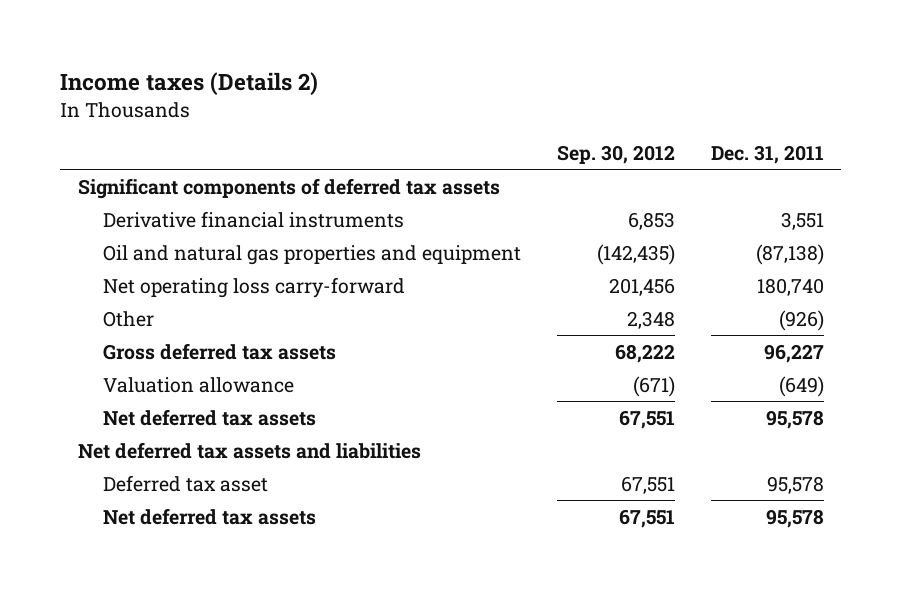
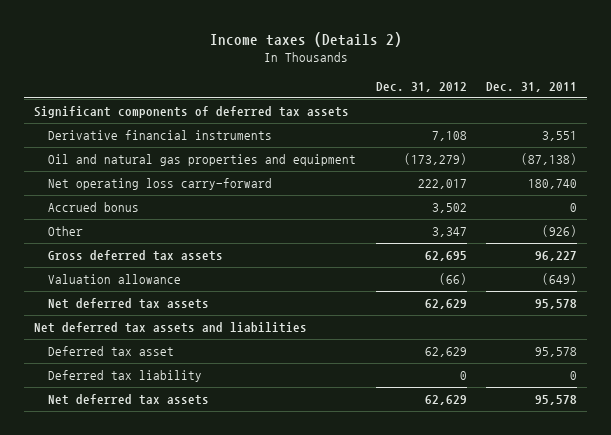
[556,144,675,164] Sep. 30, 2012 -> none
none -> [375,81,467,92] Dec. 31, 2012
none -> [47,202,139,213] Accrued bonus
none -> [47,370,202,383] Deferred tax liability

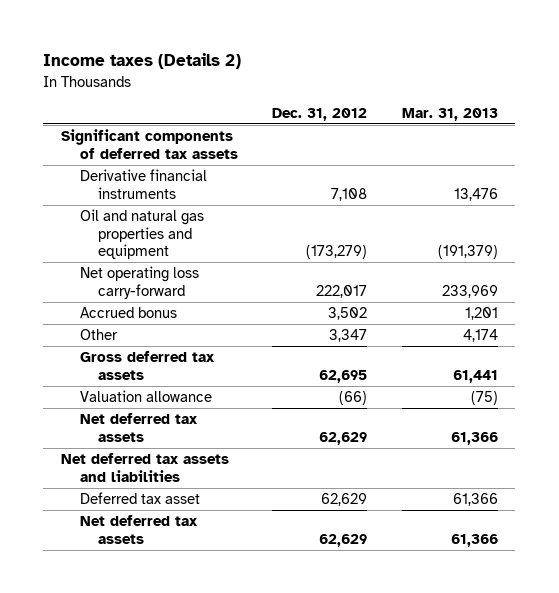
[486,81,578,92] Dec. 31, 2011 -> none
none -> [401,107,498,121] Mar. 31, 2013
[47,370,202,383] Deferred tax liability -> none

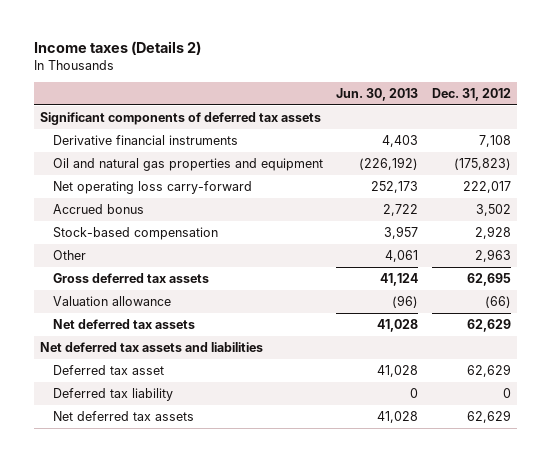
[401,107,498,121] Mar. 31, 2013 -> none
none -> [336,87,419,101] Jun. 30, 2013
[306,245,368,260] (173,279) -> [453,157,511,170] (175,823)
none -> [52,226,218,240] Stock-based compensation
[329,329,368,343] 3,347 -> [474,248,511,262] 2,963
none -> [52,387,173,401] Deferred tax liability

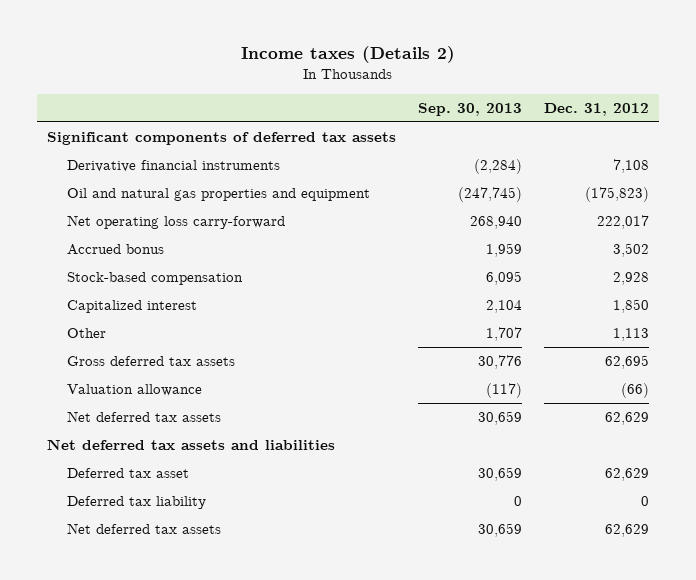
[336,87,419,101] Jun. 30, 2013 -> none
none -> [417,102,522,116] Sep. 30, 2013
none -> [66,300,197,314] Capitalized interest
[474,248,511,262] 2,963 -> [612,328,649,342] 1,113

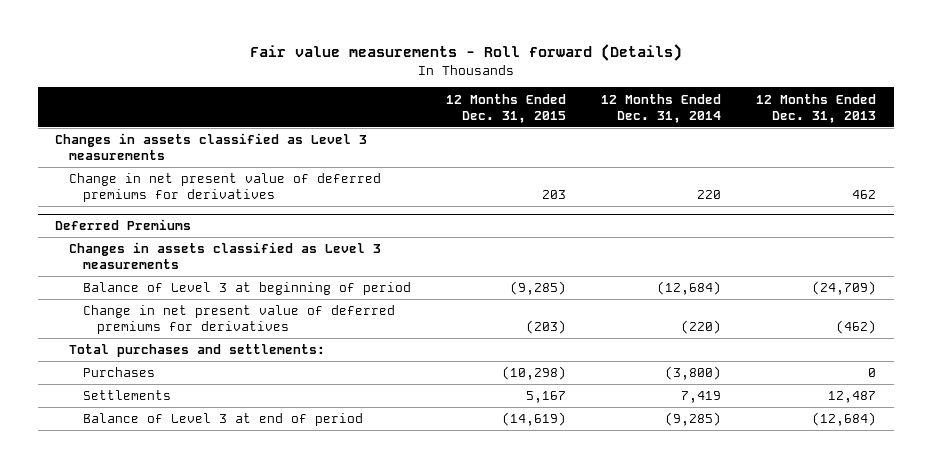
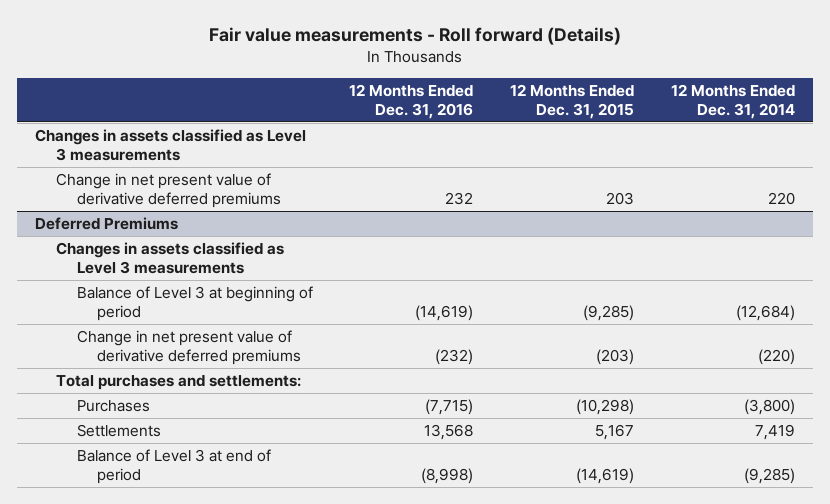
[756,93,877,123] 12 Months Ended Dec. 31, 2013 -> none
none -> [349,83,474,119] 12 Months Ended Dec. 31, 2016
[69,173,382,203] Change in net present value of deferred premiums for derivatives -> [56,173,281,208] Change in net present value of derivative deferred premiums
[83,305,396,335] Change in net present value of deferred premiums for derivatives -> [76,330,302,365] Change in net present value of derivative deferred premiums

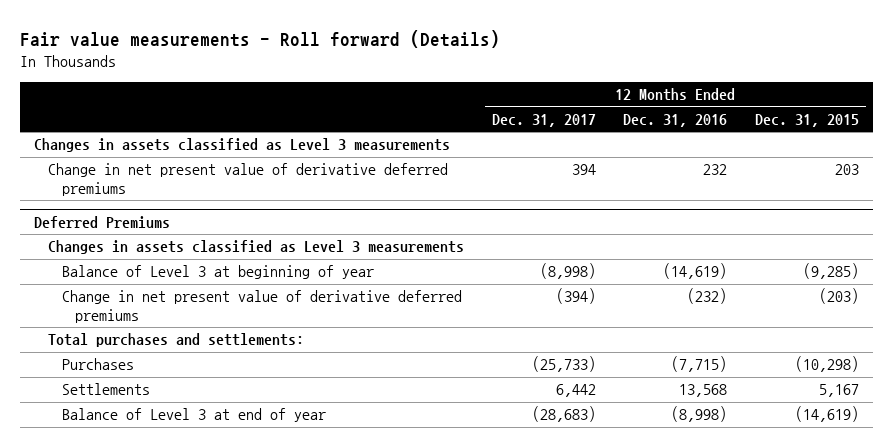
[670,83,795,119] 12 Months Ended Dec. 31, 2014 -> none
none -> [491,114,596,128] Dec. 31, 2017
[76,286,313,321] Balance of Level 3 at beginning of period -> [61,265,374,280] Balance of Level 3 at beginning of year
[76,449,271,484] Balance of Level 3 at end of period -> [61,408,326,423] Balance of Level 3 at end of year

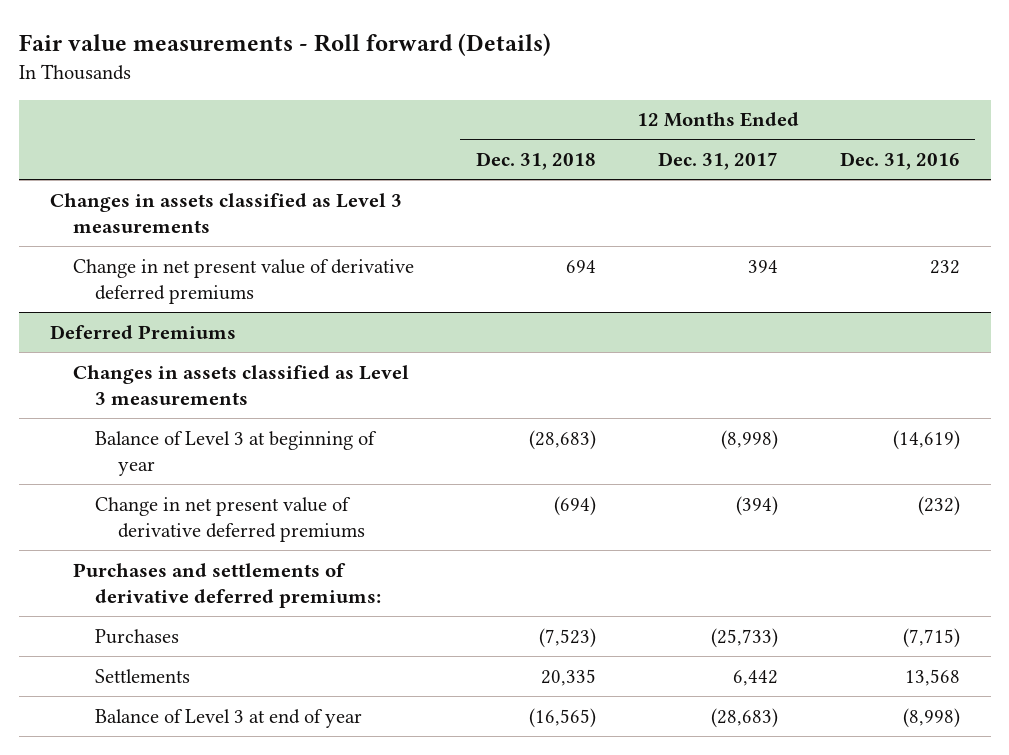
[755,114,860,128] Dec. 31, 2015 -> none
none -> [475,151,596,170] Dec. 31, 2018
[47,333,304,348] Total purchases and settlements: -> [72,562,382,608] Purchases and settlements of derivative deferred premiums:

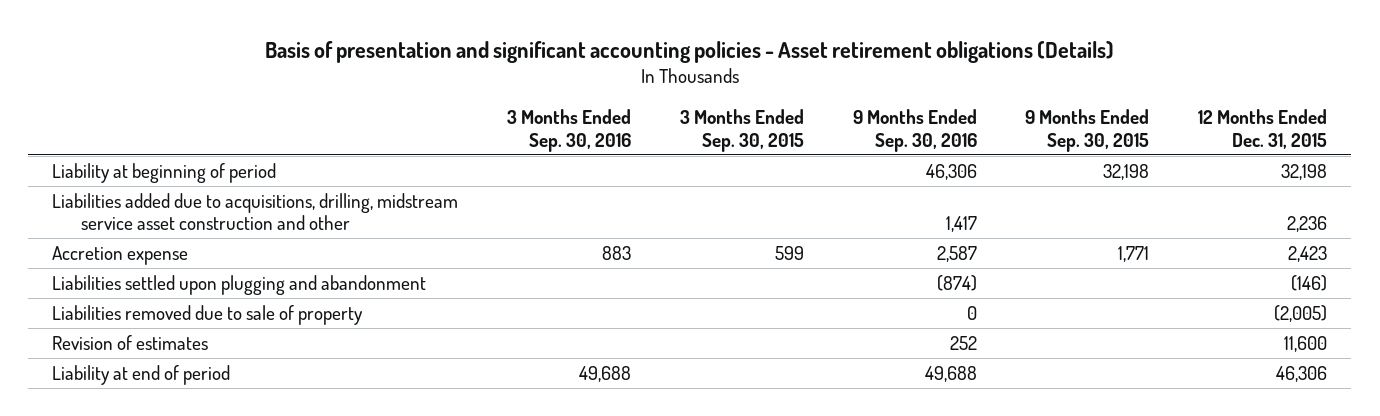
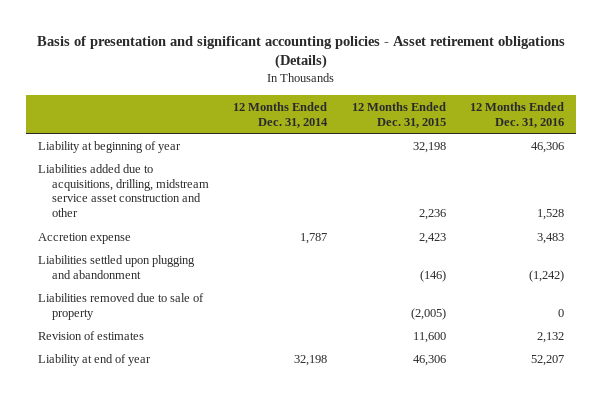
[507,109,632,152] 3 Months Ended Sep. 30, 2016 -> none
[679,109,804,152] 3 Months Ended Sep. 30, 2015 -> none
[852,109,977,152] 9 Months Ended Sep. 30, 2016 -> none
[1025,109,1150,152] 9 Months Ended Sep. 30, 2015 -> none
none -> [233,101,329,128] 12 Months Ended Dec. 31, 2014
none -> [470,101,565,128] 12 Months Ended Dec. 31, 2016
[52,162,277,183] Liability at beginning of period -> [38,140,182,153] Liability at beginning of year
[52,364,231,385] Liability at end of period -> [38,353,152,366] Liability at end of year

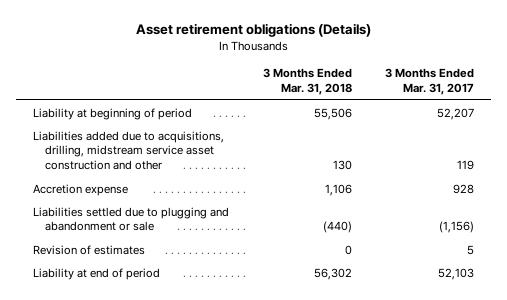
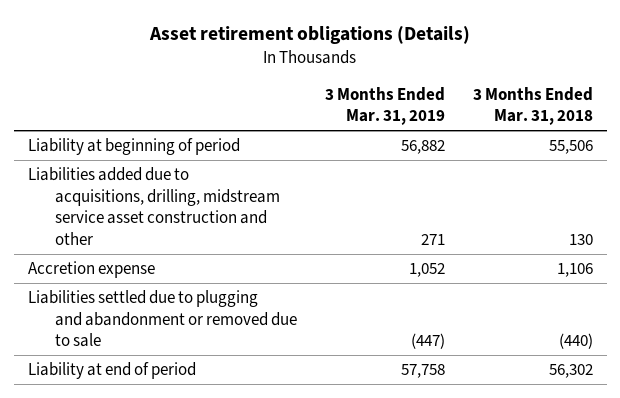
[385,68,475,96] 3 Months Ended Mar. 31, 2017 -> none
none -> [324,86,445,126] 3 Months Ended Mar. 31, 2019
[33,244,146,255] Revision of estimates -> none
[33,206,230,232] Liabilities settled due to plugging and abandonment or sale -> [27,290,297,348] Liabilities settled due to plugging and abandonment or removed due to sale

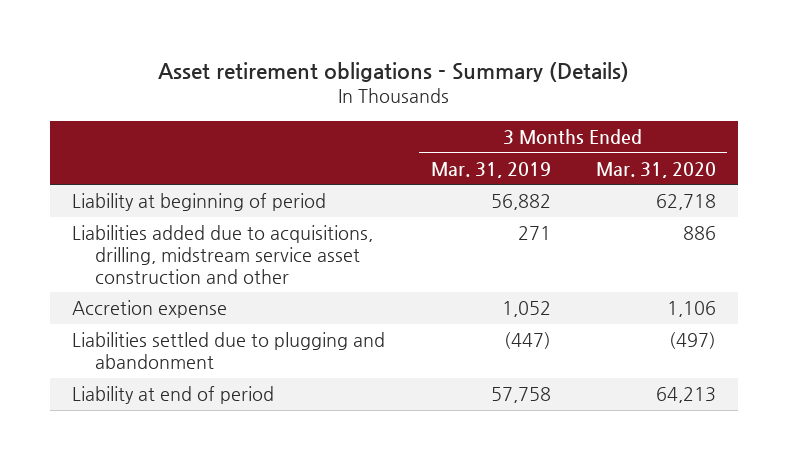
[149,25,471,44] Asset retirement obligations (Details) -> [158,61,630,82] Asset retirement obligations - Summary (Details)
[472,86,593,126] 3 Months Ended Mar. 31, 2018 -> none
none -> [595,161,716,178] Mar. 31, 2020
[27,290,297,348] Liabilities settled due to plugging and abandonment or removed due to sale -> [72,332,386,369] Liabilities settled due to plugging and abandonment

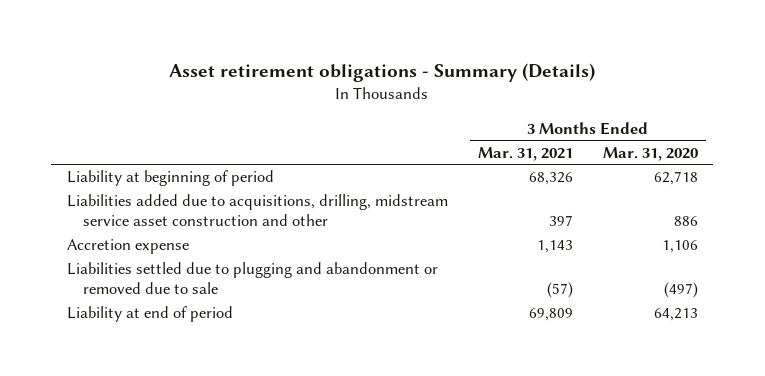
[430,161,551,178] Mar. 31, 2019 -> none
none -> [477,146,573,161] Mar. 31, 2021
[72,332,386,369] Liabilities settled due to plugging and abandonment -> [66,262,438,294] Liabilities settled due to plugging and abandonment or removed due to sale

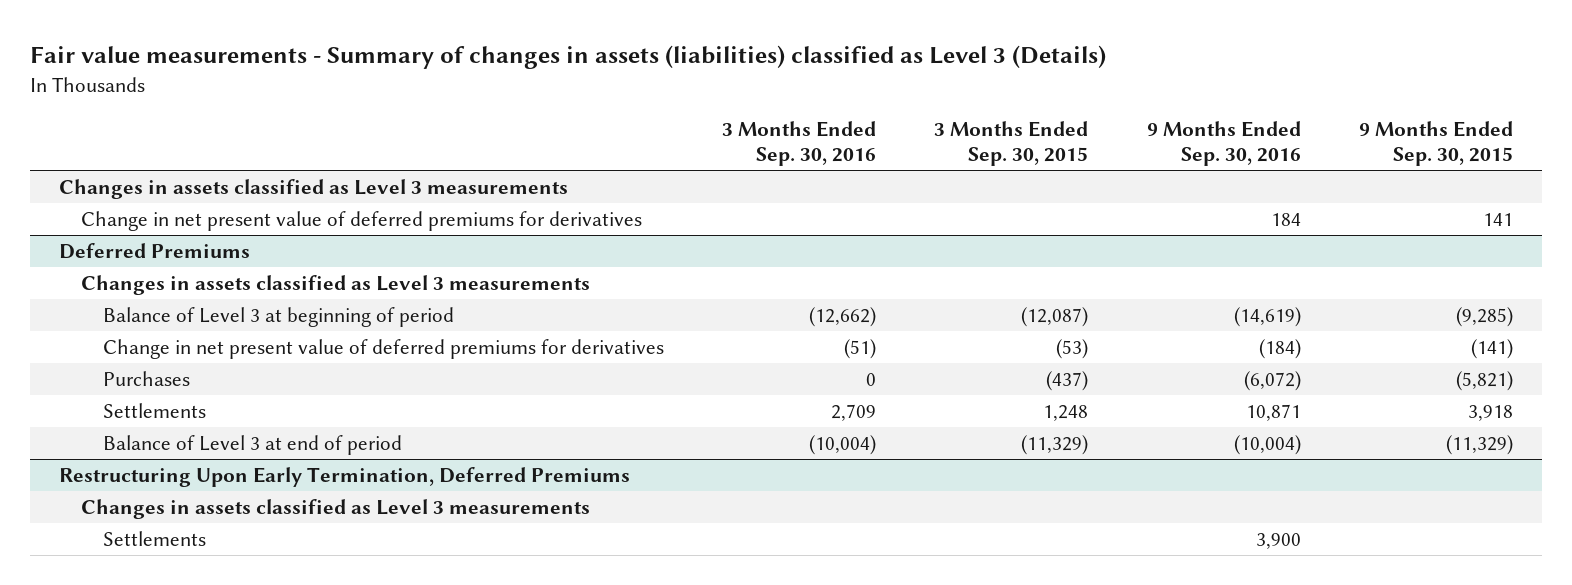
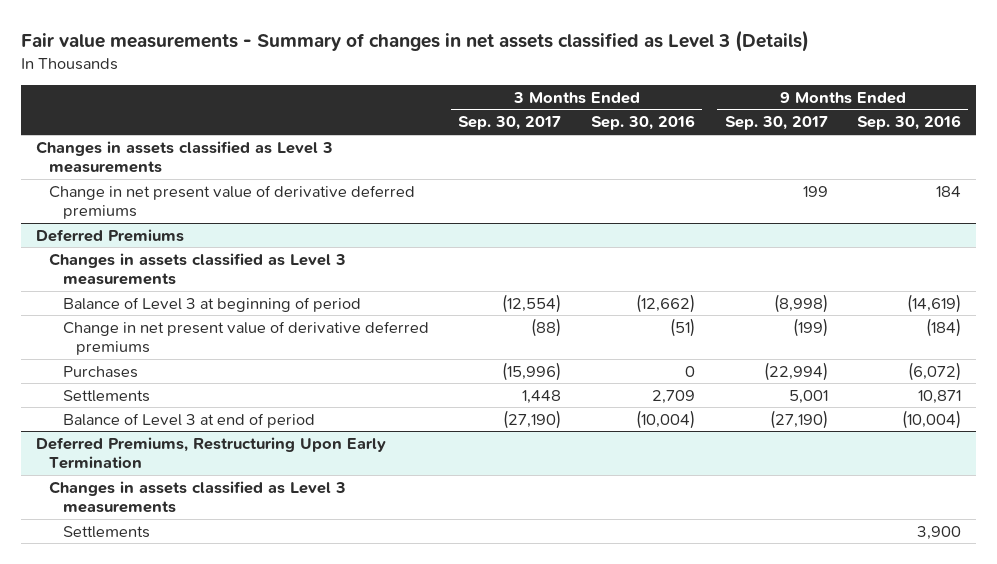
[30,45,1107,70] Fair value measurements - Summary of changes in assets (liabilities) classified as Level 3 (Details) -> [21,29,810,52] Fair value measurements - Summary of changes in net assets classified as Level 3 (Details)
[934,121,1089,167] 3 Months Ended Sep. 30, 2015 -> none
[1358,121,1513,167] 9 Months Ended Sep. 30, 2015 -> none
none -> [458,116,562,131] Sep. 30, 2017
none -> [724,116,828,131] Sep. 30, 2017
[81,210,643,231] Change in net present value of deferred premiums for derivatives -> [49,184,416,219] Change in net present value of derivative deferred premiums
[103,338,665,359] Change in net present value of deferred premiums for derivatives -> [62,320,429,355] Change in net present value of derivative deferred premiums
[59,466,631,487] Restructuring Upon Early Termination, Deferred Premiums -> [36,436,387,469] Deferred Premiums, Restructuring Upon Early Termination

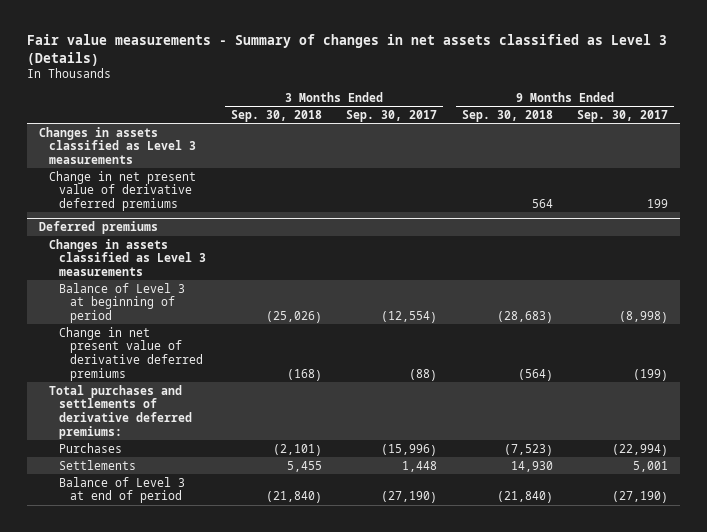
[591,115,696,131] Sep. 30, 2016 -> none
[857,115,962,131] Sep. 30, 2016 -> none
none -> [230,110,322,123] Sep. 30, 2018
none -> [461,110,553,123] Sep. 30, 2018
[36,228,185,242] Deferred Premiums -> [39,221,159,235] Deferred premiums
none -> [49,384,193,439] Total purchases and settlements of derivative deferred premiums:
[36,436,387,469] Deferred Premiums, Restructuring Upon Early Termination -> none
[49,480,347,513] Changes in assets classified as Level 3 measurements -> none
[62,525,150,538] Settlements -> none

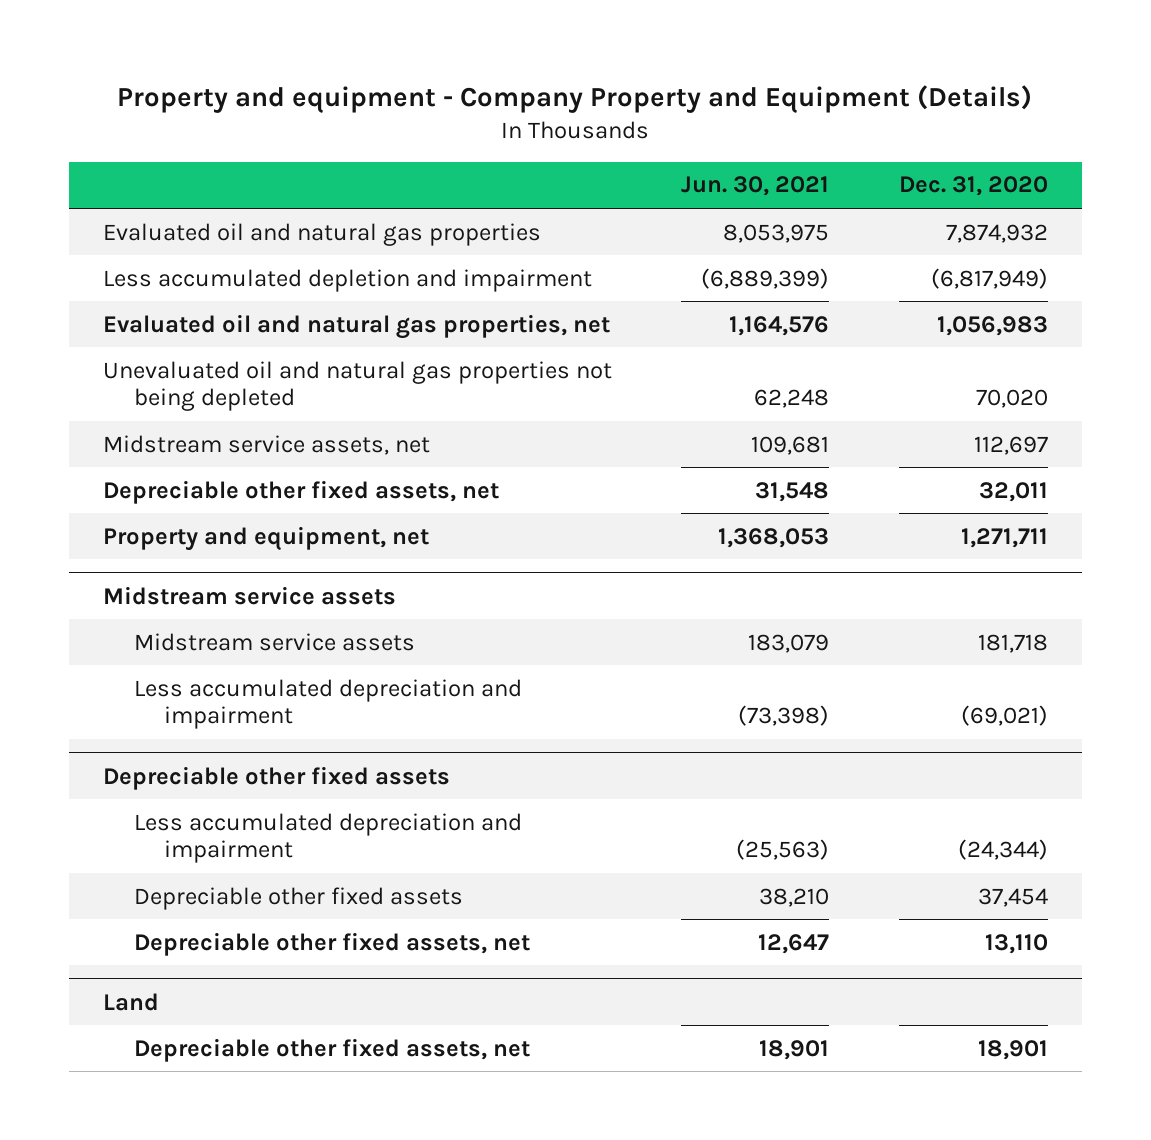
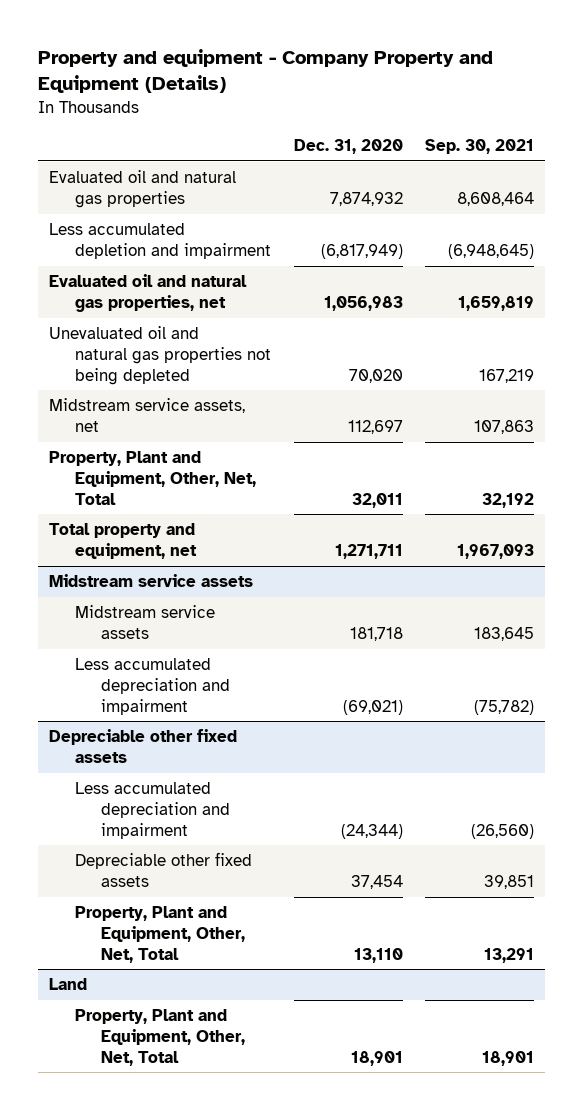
[681,176,830,197] Jun. 30, 2021 -> none
none -> [425,139,535,155] Sep. 30, 2021
[103,479,500,504] Depreciable other fixed assets, net -> [49,451,257,505] Property, Plant and Equipment, Other, Net, Total
[103,525,430,551] Property and equipment, net -> [49,523,198,559] Total property and equipment, net
[133,931,530,956] Depreciable other fixed assets, net -> [75,906,245,963] Property, Plant and Equipment, Other, Net, Total
[133,1037,530,1062] Depreciable other fixed assets, net -> [75,1009,245,1066] Property, Plant and Equipment, Other, Net, Total

